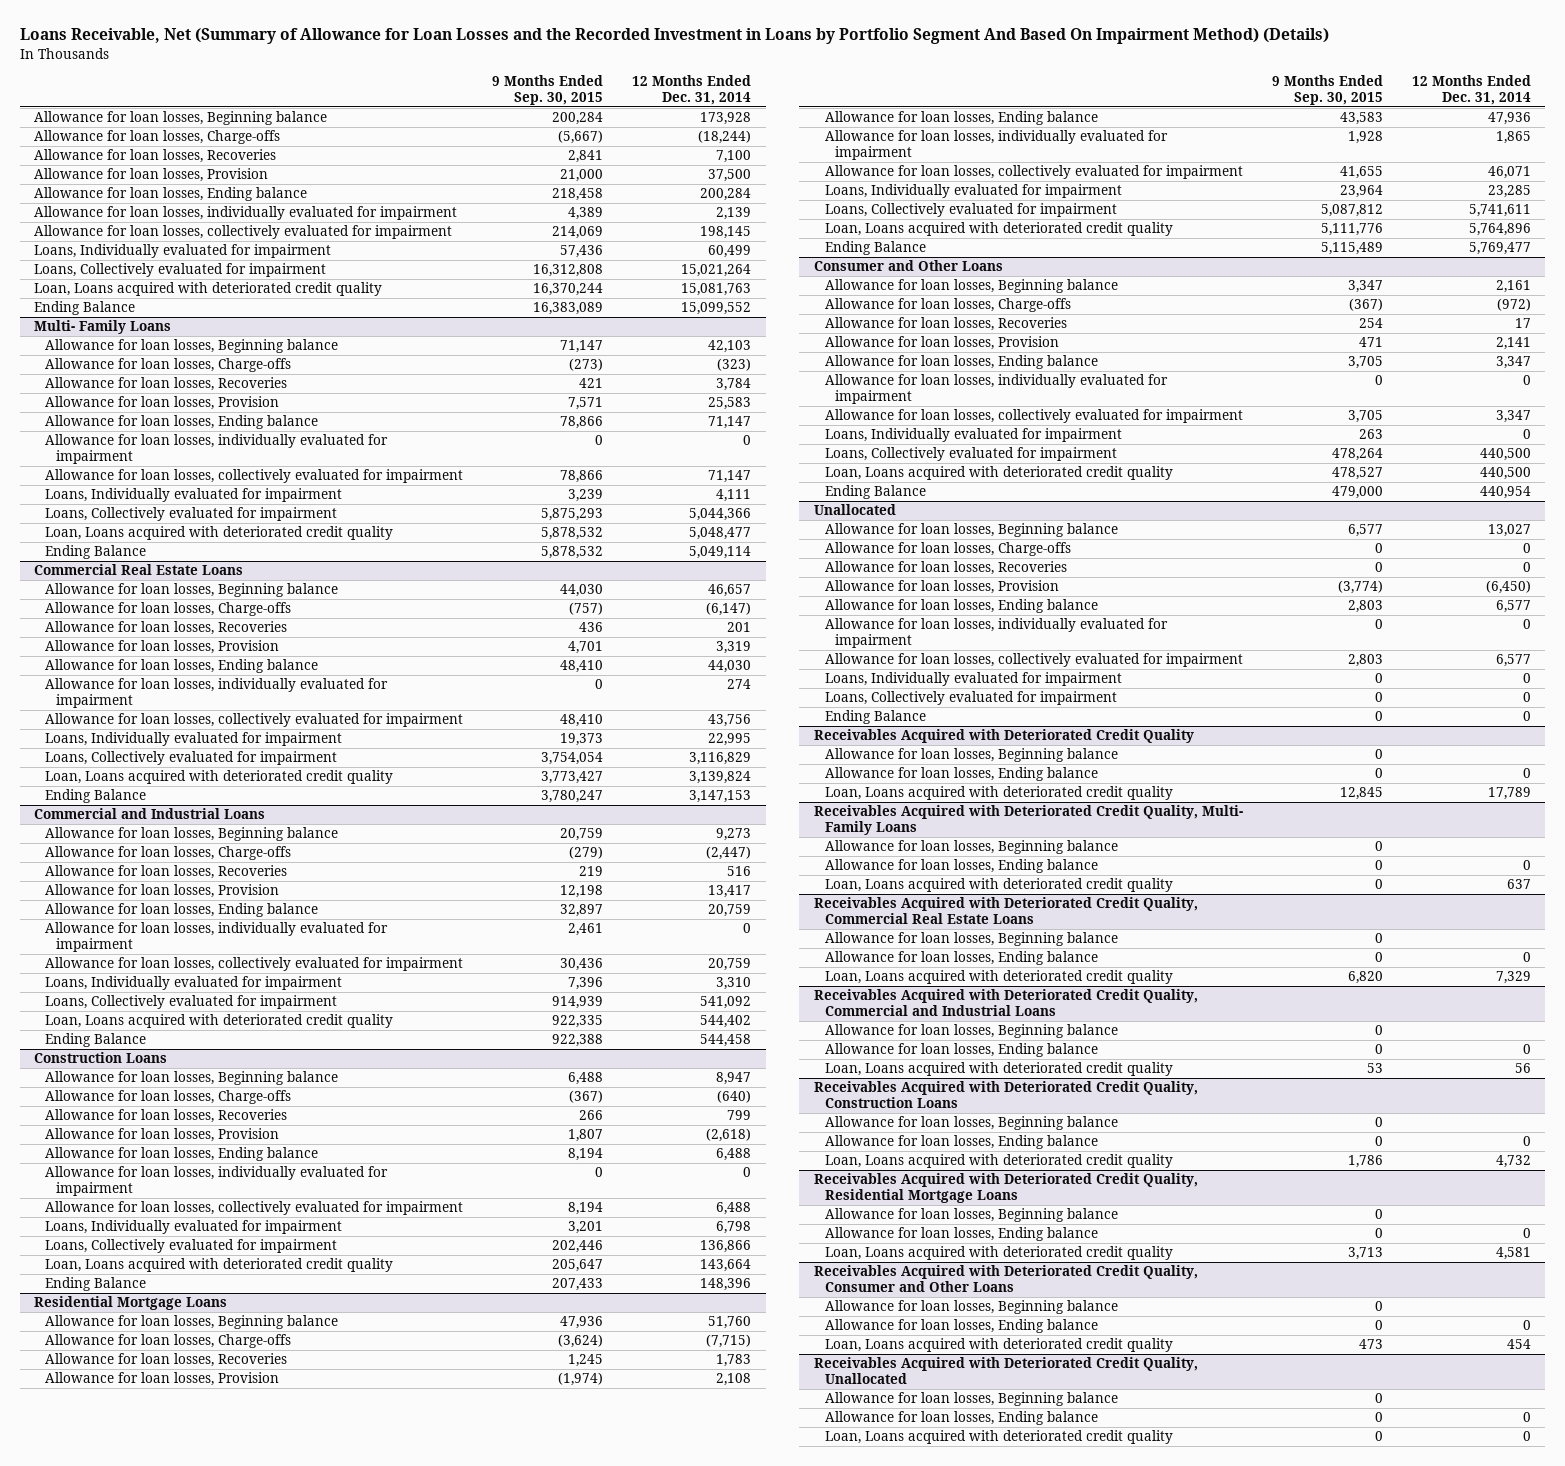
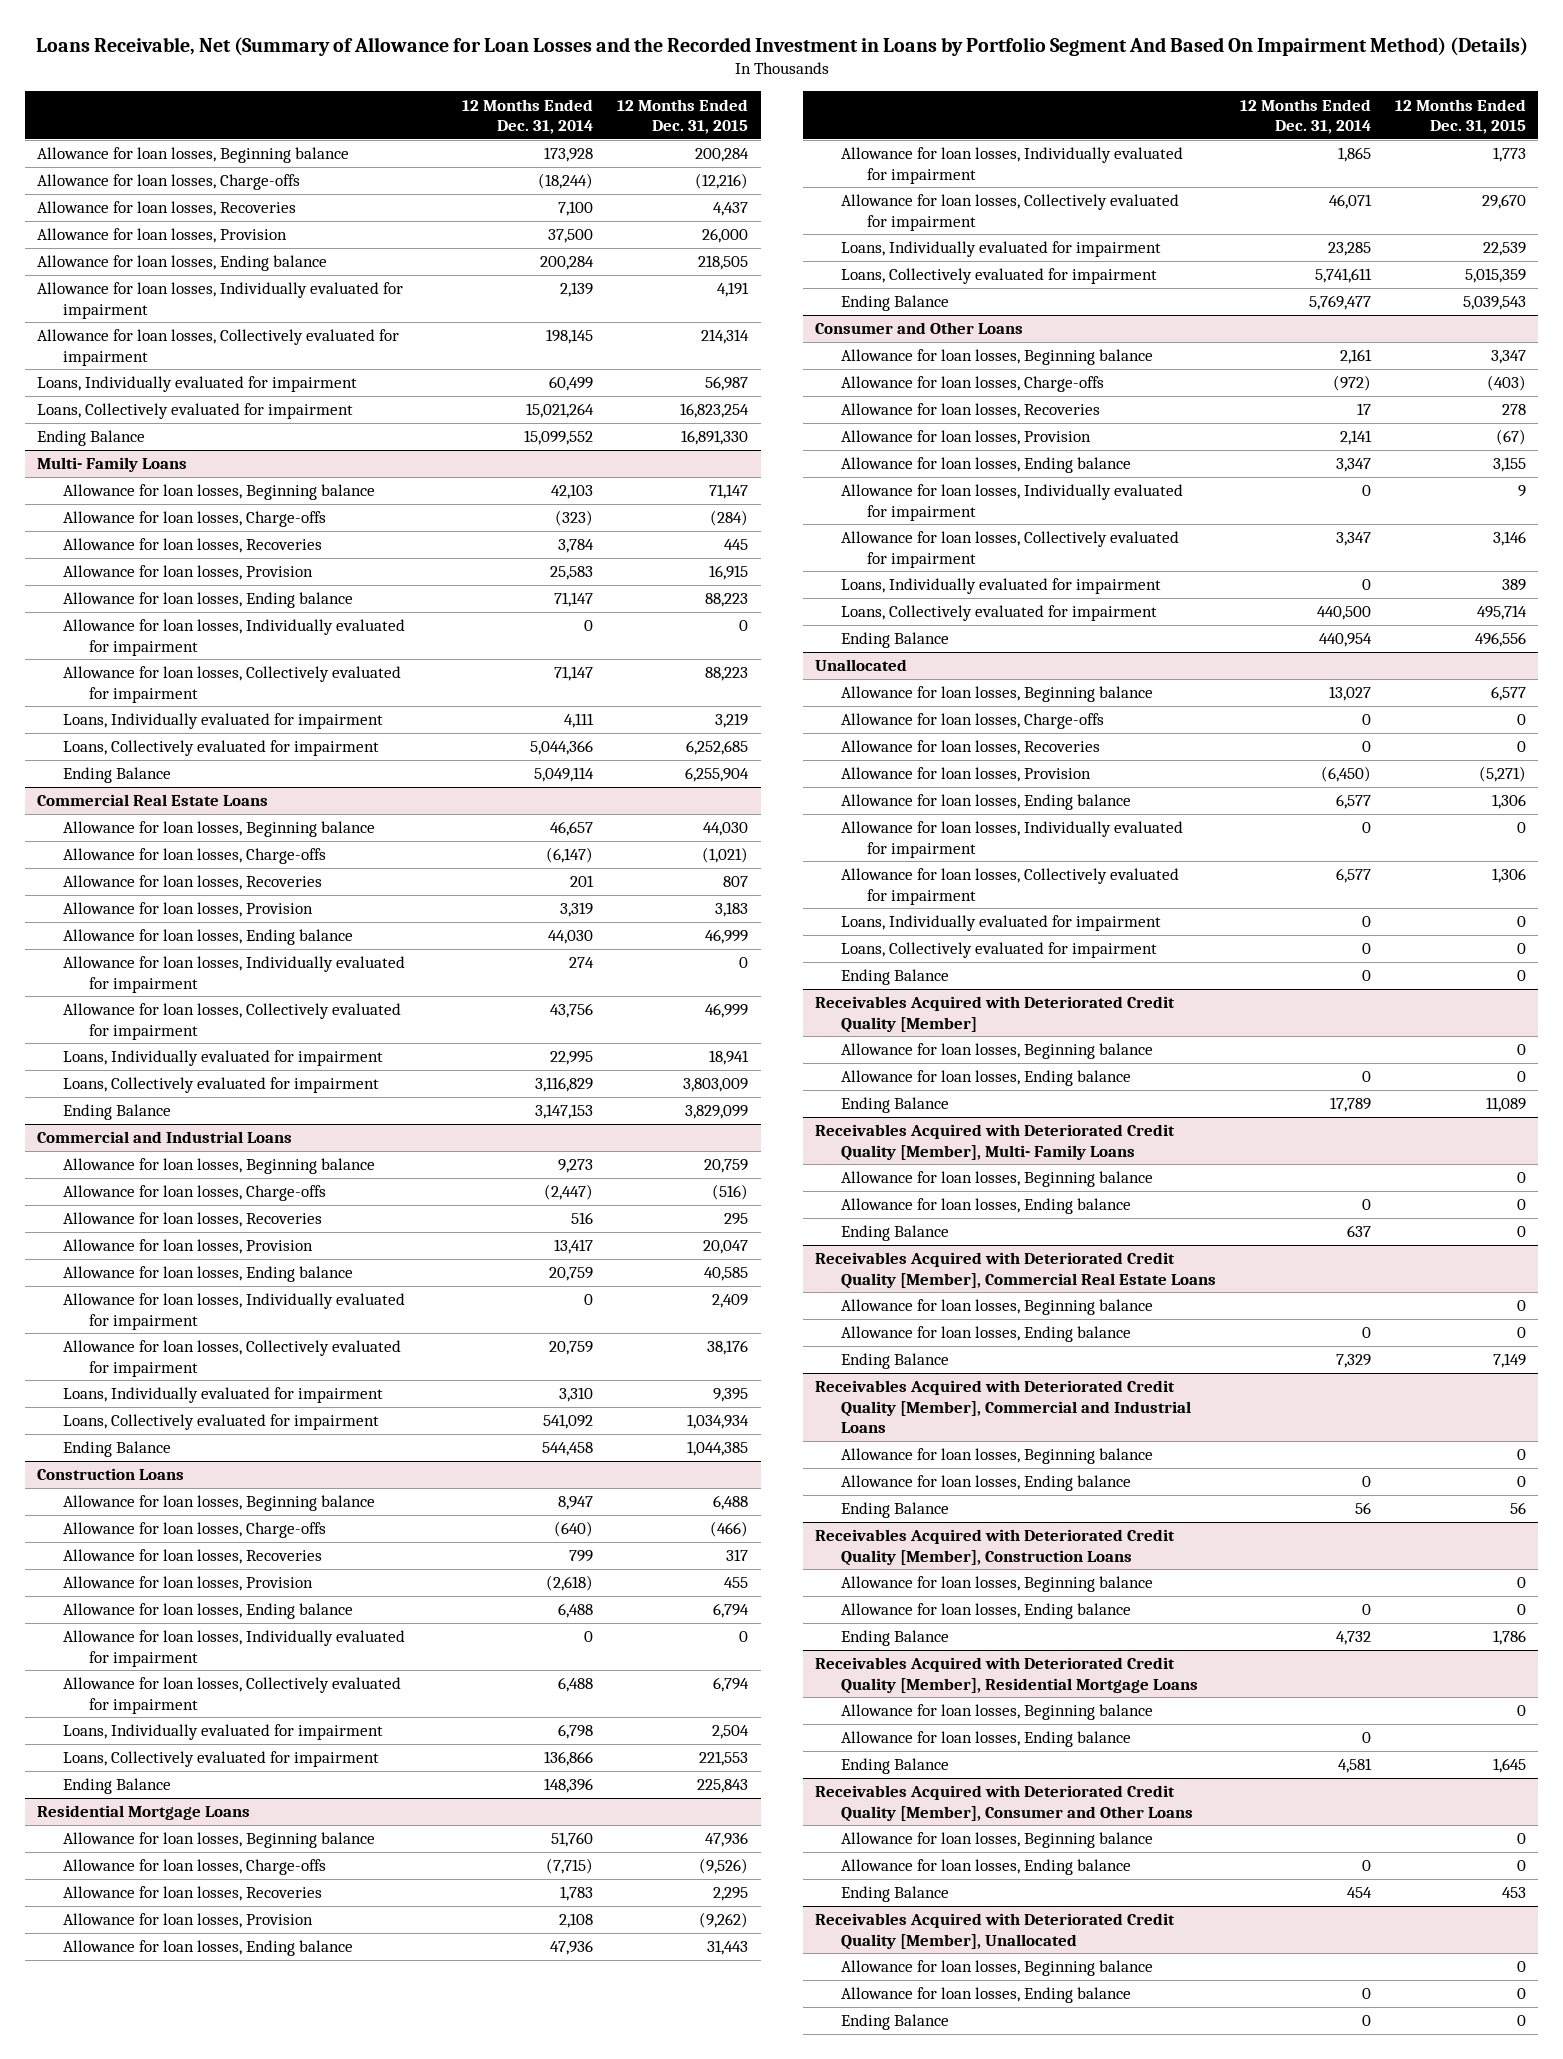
[492,75,604,106] 9 Months Ended Sep. 30, 2015 -> none
none -> [617,98,749,134] 12 Months Ended Dec. 31, 2015
[34,206,458,221] Allowance for loan losses, individually evaluated for impairment -> [37,282,404,319] Allowance for loan losses, Individually evaluated for impairment
[34,225,453,240] Allowance for loan losses, collectively evaluated for impairment -> [37,329,400,366] Allowance for loan losses, Collectively evaluated for impairment
[34,282,383,297] Loan, Loans acquired with deteriorated credit quality -> none
[44,434,388,465] Allowance for loan losses, individually evaluated for impairment -> [63,619,406,656] Allowance for loan losses, Individually evaluated for impairment
[44,469,463,484] Allowance for loan losses, collectively evaluated for impairment -> [63,666,402,703] Allowance for loan losses, Collectively evaluated for impairment
[44,526,393,541] Loan, Loans acquired with deteriorated credit quality -> none
[44,678,388,709] Allowance for loan losses, individually evaluated for impairment -> [63,956,406,993] Allowance for loan losses, Individually evaluated for impairment
[44,713,463,728] Allowance for loan losses, collectively evaluated for impairment -> [63,1003,402,1040] Allowance for loan losses, Collectively evaluated for impairment
[44,770,393,785] Loan, Loans acquired with deteriorated credit quality -> none
[44,922,388,953] Allowance for loan losses, individually evaluated for impairment -> [63,1293,406,1330] Allowance for loan losses, Individually evaluated for impairment
[44,957,463,972] Allowance for loan losses, collectively evaluated for impairment -> [63,1340,402,1377] Allowance for loan losses, Collectively evaluated for impairment
[44,1014,393,1029] Loan, Loans acquired with deteriorated credit quality -> none
[44,1166,388,1197] Allowance for loan losses, individually evaluated for impairment -> [63,1630,406,1667] Allowance for loan losses, Individually evaluated for impairment
[44,1201,463,1216] Allowance for loan losses, collectively evaluated for impairment -> [63,1677,402,1714] Allowance for loan losses, Collectively evaluated for impairment
[44,1258,393,1273] Loan, Loans acquired with deteriorated credit quality -> none
[824,130,1168,161] Allowance for loan losses, individually evaluated for impairment -> [840,147,1183,184] Allowance for loan losses, Individually evaluated for impairment
[824,165,1243,180] Allowance for loan losses, collectively evaluated for impairment -> [840,194,1179,231] Allowance for loan losses, Collectively evaluated for impairment
[824,222,1173,237] Loan, Loans acquired with deteriorated credit quality -> none
[824,374,1168,405] Allowance for loan losses, individually evaluated for impairment -> [840,484,1183,521] Allowance for loan losses, Individually evaluated for impairment
[824,409,1243,424] Allowance for loan losses, collectively evaluated for impairment -> [840,531,1179,568] Allowance for loan losses, Collectively evaluated for impairment
[824,466,1173,481] Loan, Loans acquired with deteriorated credit quality -> none
[824,618,1168,649] Allowance for loan losses, individually evaluated for impairment -> [840,821,1183,858] Allowance for loan losses, Individually evaluated for impairment
[824,653,1243,668] Allowance for loan losses, collectively evaluated for impairment -> [840,868,1179,905] Allowance for loan losses, Collectively evaluated for impairment
[813,729,1194,744] Receivables Acquired with Deteriorated Credit Quality -> [814,996,1175,1033] Receivables Acquired with Deteriorated Credit Quality [Member]
[824,786,1173,801] Loan, Loans acquired with deteriorated credit quality -> [840,1097,949,1114] Ending Balance
[813,805,1243,836] Receivables Acquired with Deteriorated Credit Quality, Multi- Family Loans -> [814,1124,1175,1161] Receivables Acquired with Deteriorated Credit Quality [Member], Multi- Family Loans
[824,878,1173,893] Loan, Loans acquired with deteriorated credit quality -> [840,1225,949,1242] Ending Balance
[813,897,1198,925] Receivables Acquired with Deteriorated Credit Quality, Commercial Real Estate Loans -> [814,1252,1216,1289] Receivables Acquired with Deteriorated Credit Quality [Member], Commercial Real Estate Loans
[824,970,1173,985] Loan, Loans acquired with deteriorated credit quality -> [840,1353,949,1370] Ending Balance
[813,989,1198,1017] Receivables Acquired with Deteriorated Credit Quality, Commercial and Industrial Loans -> [814,1380,1191,1433] Receivables Acquired with Deteriorated Credit Quality [Member], Commercial and Industrial Loans
[824,1062,1173,1077] Loan, Loans acquired with deteriorated credit quality -> none
none -> [840,1502,949,1519] Ending Balance
[813,1081,1198,1109] Receivables Acquired with Deteriorated Credit Quality, Construction Loans -> [814,1529,1175,1566] Receivables Acquired with Deteriorated Credit Quality [Member], Construction Loans
[824,1154,1173,1169] Loan, Loans acquired with deteriorated credit quality -> [840,1630,949,1647] Ending Balance
[813,1173,1198,1204] Receivables Acquired with Deteriorated Credit Quality, Residential Mortgage Loans -> [814,1657,1198,1694] Receivables Acquired with Deteriorated Credit Quality [Member], Residential Mortgage Loans
[824,1246,1173,1261] Loan, Loans acquired with deteriorated credit quality -> [840,1758,949,1775] Ending Balance
[813,1265,1198,1293] Receivables Acquired with Deteriorated Credit Quality, Consumer and Other Loans -> [814,1785,1193,1822] Receivables Acquired with Deteriorated Credit Quality [Member], Consumer and Other Loans
[824,1338,1173,1353] Loan, Loans acquired with deteriorated credit quality -> [840,1886,949,1903] Ending Balance
[813,1357,1198,1385] Receivables Acquired with Deteriorated Credit Quality, Unallocated -> [814,1913,1175,1950] Receivables Acquired with Deteriorated Credit Quality [Member], Unallocated
[824,1430,1173,1445] Loan, Loans acquired with deteriorated credit quality -> none
none -> [840,2014,949,2031] Ending Balance

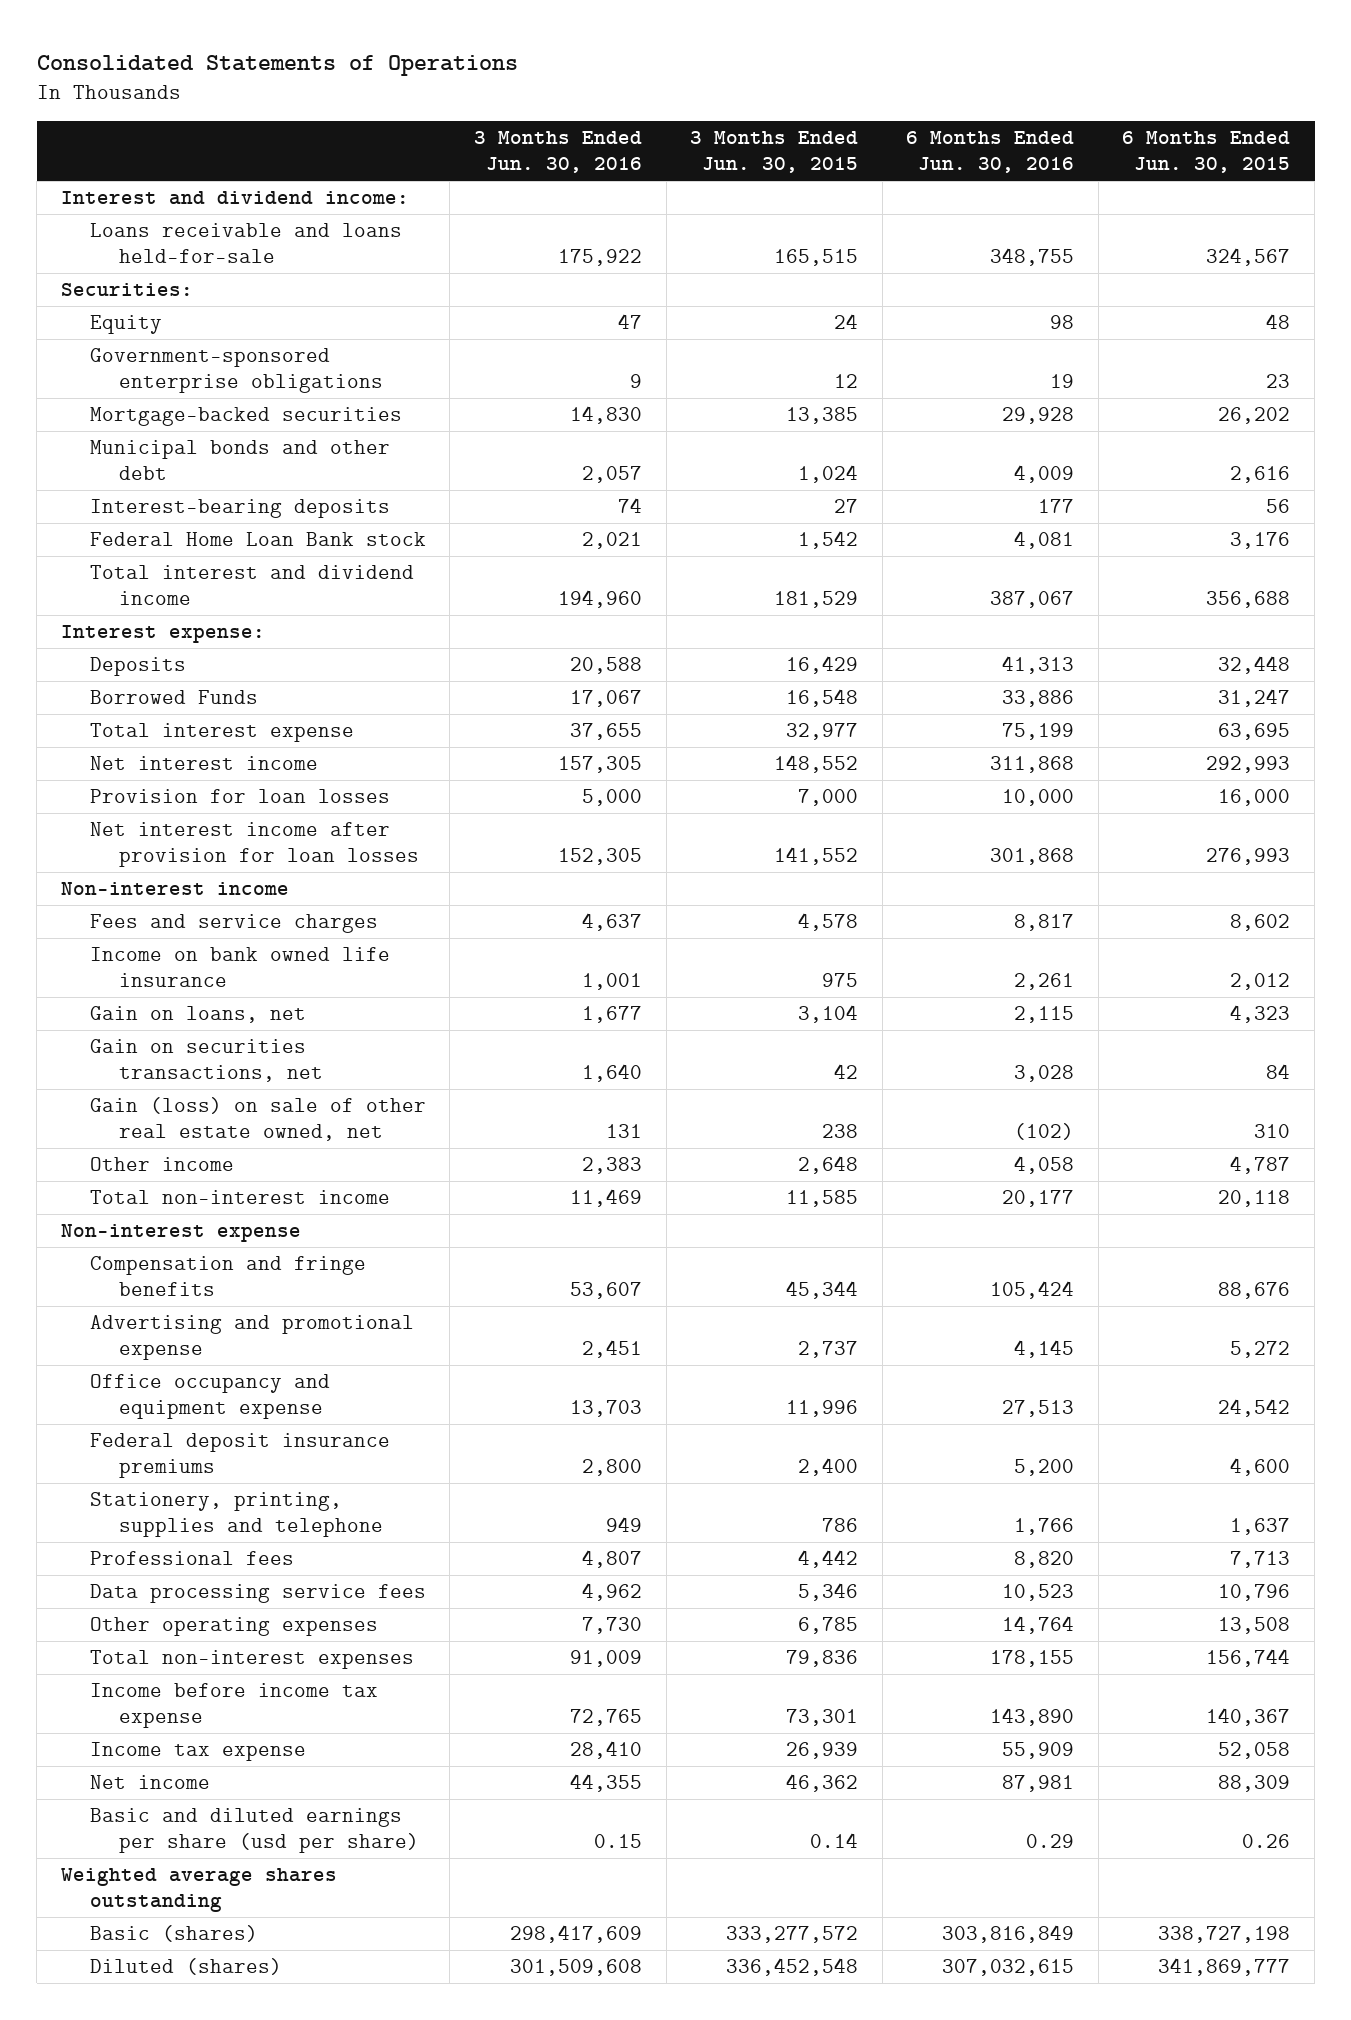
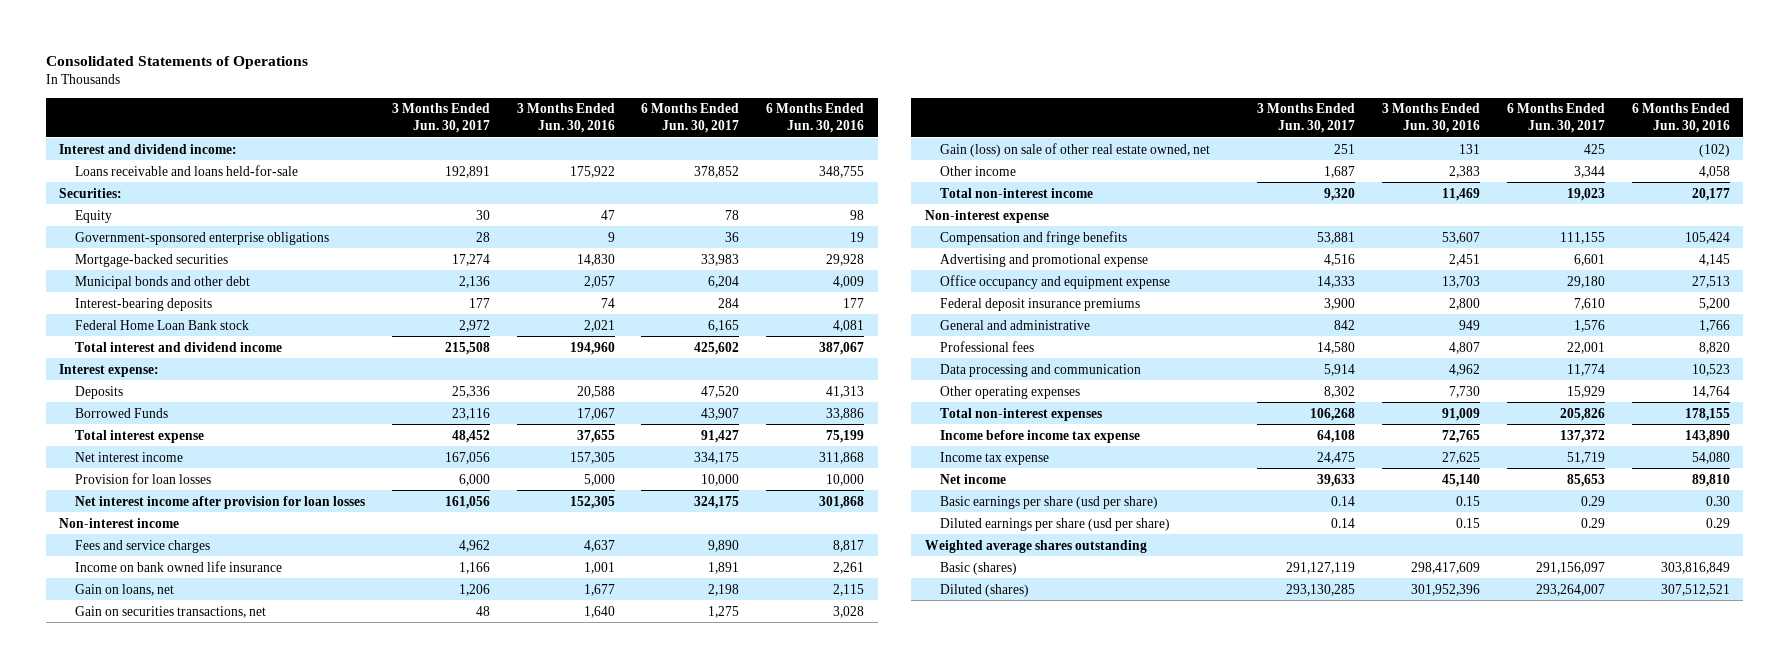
[690,130,859,174] 3 Months Ended Jun. 30, 2015 -> none
[1122,130,1291,174] 6 Months Ended Jun. 30, 2015 -> none
none -> [391,103,490,134] 3 Months Ended Jun. 30, 2017
none -> [641,103,740,134] 6 Months Ended Jun. 30, 2017
[89,1491,383,1538] Stationery, printing, supplies and telephone -> [940,319,1091,330] General and administrative
[89,1583,426,1603] Data processing service fees -> [940,363,1142,377] Data processing and communication
[569,1740,642,1759] 28,410 -> [1442,451,1481,464] 27,625
[1002,1741,1075,1759] 55,909 -> [1691,451,1730,464] 54,080
[569,1773,642,1792] 44,355 -> [1442,473,1481,487] 45,140
[1002,1774,1075,1792] 87,981 -> [1691,473,1730,487] 89,810
none -> [940,495,1159,509] Basic earnings per share (usd per share)
[89,1807,419,1854] Basic and diluted earnings per share (usd per share) -> [940,517,1171,531] Diluted earnings per share (usd per share)
[509,1958,642,1976] 301,509,608 -> [1411,583,1481,596] 301,952,396
[942,1958,1075,1976] 307,032,615 -> [1660,583,1730,596] 307,512,521

